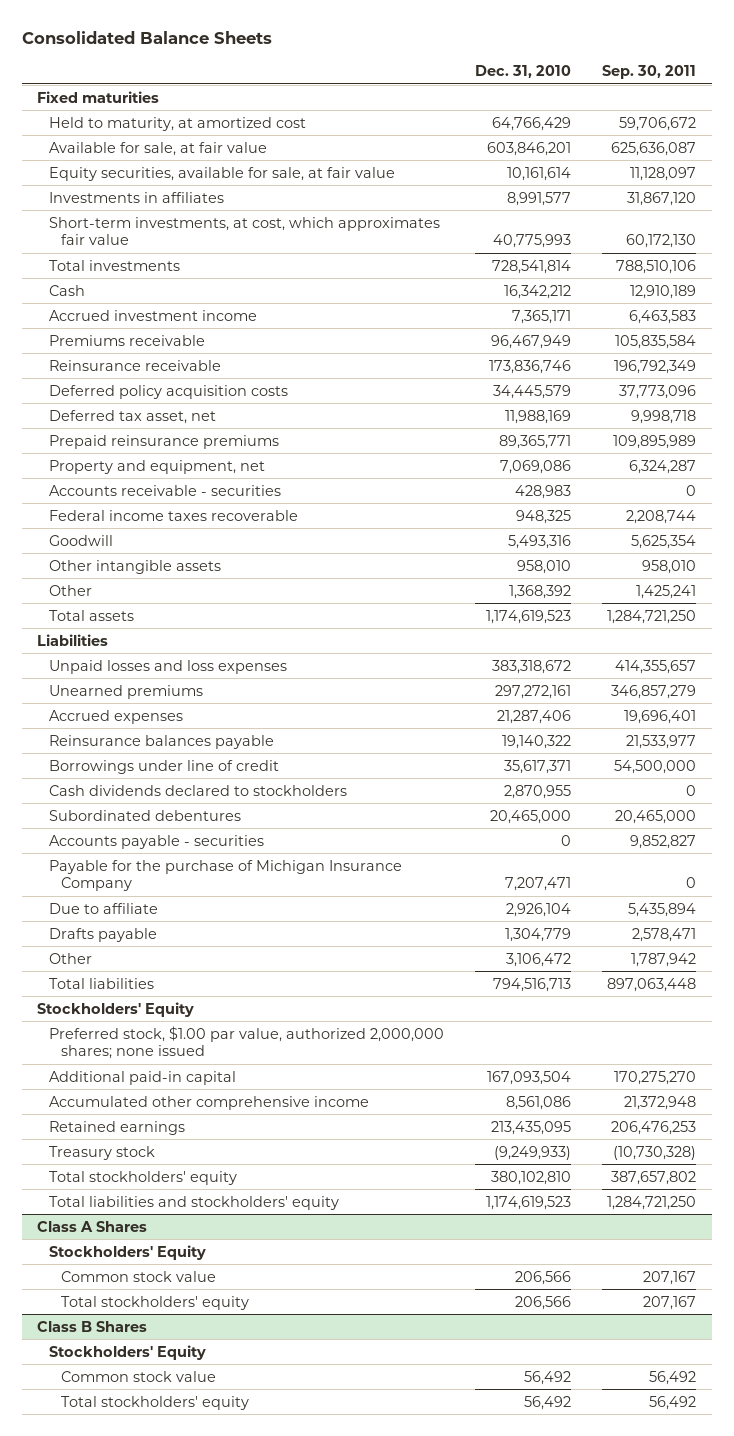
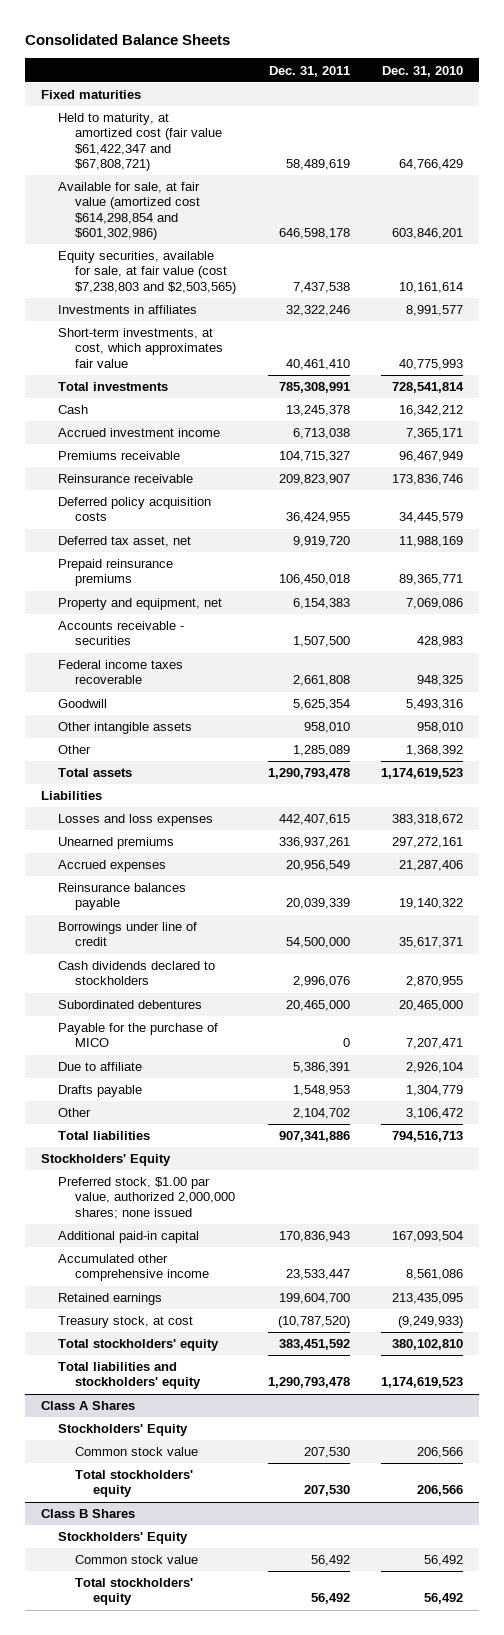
[602,65,697,80] Sep. 30, 2011 -> none
none -> [268,65,350,77] Dec. 31, 2011
[49,116,307,131] Held to maturity, at amortized cost -> [58,113,223,171] Held to maturity, at amortized cost (fair value $61,422,347 and $67,808,721)
[49,141,268,156] Available for sale, at fair value -> [58,182,201,240] Available for sale, at fair value (amortized cost $614,298,854 and $601,302,986)
[49,166,396,181] Equity securities, available for sale, at fair value -> [58,251,237,294] Equity securities, available for sale, at fair value (cost $7,238,803 and $2,503,565)
[49,659,288,674] Unpaid losses and loss expenses -> [58,814,214,827] Losses and loss expenses
[49,834,265,849] Accounts payable - securities -> none
[49,859,403,892] Payable for the purchase of Michigan Insurance Company -> [58,1023,219,1048] Payable for the purchase of MICO
[49,1145,156,1160] Treasury stock -> [58,1316,194,1329] Treasury stock, at cost

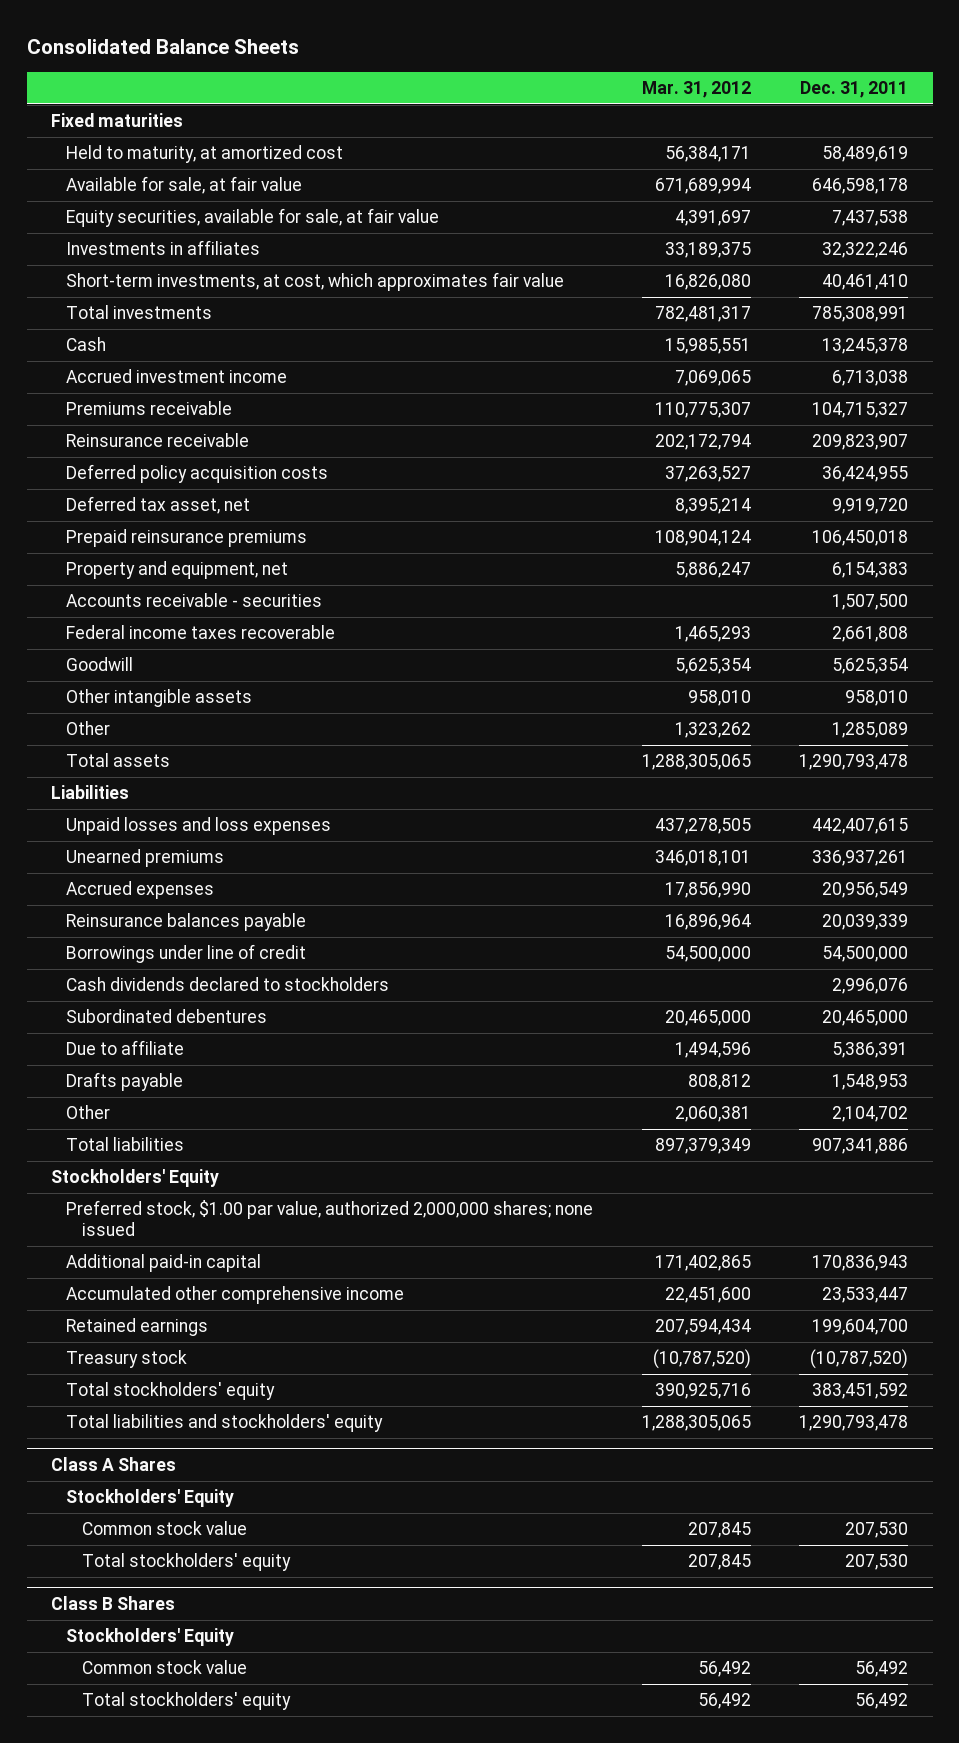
[382,65,464,77] Dec. 31, 2010 -> none
none -> [641,80,751,98] Mar. 31, 2012
[58,113,223,171] Held to maturity, at amortized cost (fair value $61,422,347 and $67,808,721) -> [66,145,344,164] Held to maturity, at amortized cost
[58,182,201,240] Available for sale, at fair value (amortized cost $614,298,854 and $601,302,986) -> [66,176,303,195] Available for sale, at fair value
[58,251,237,294] Equity securities, available for sale, at fair value (cost $7,238,803 and $2,503,565) -> [66,208,440,228] Equity securities, available for sale, at fair value
[58,814,214,827] Losses and loss expenses -> [66,817,332,836] Unpaid losses and loss expenses
[58,1023,219,1048] Payable for the purchase of MICO -> none
[58,1316,194,1329] Treasury stock, at cost -> [66,1350,188,1369] Treasury stock

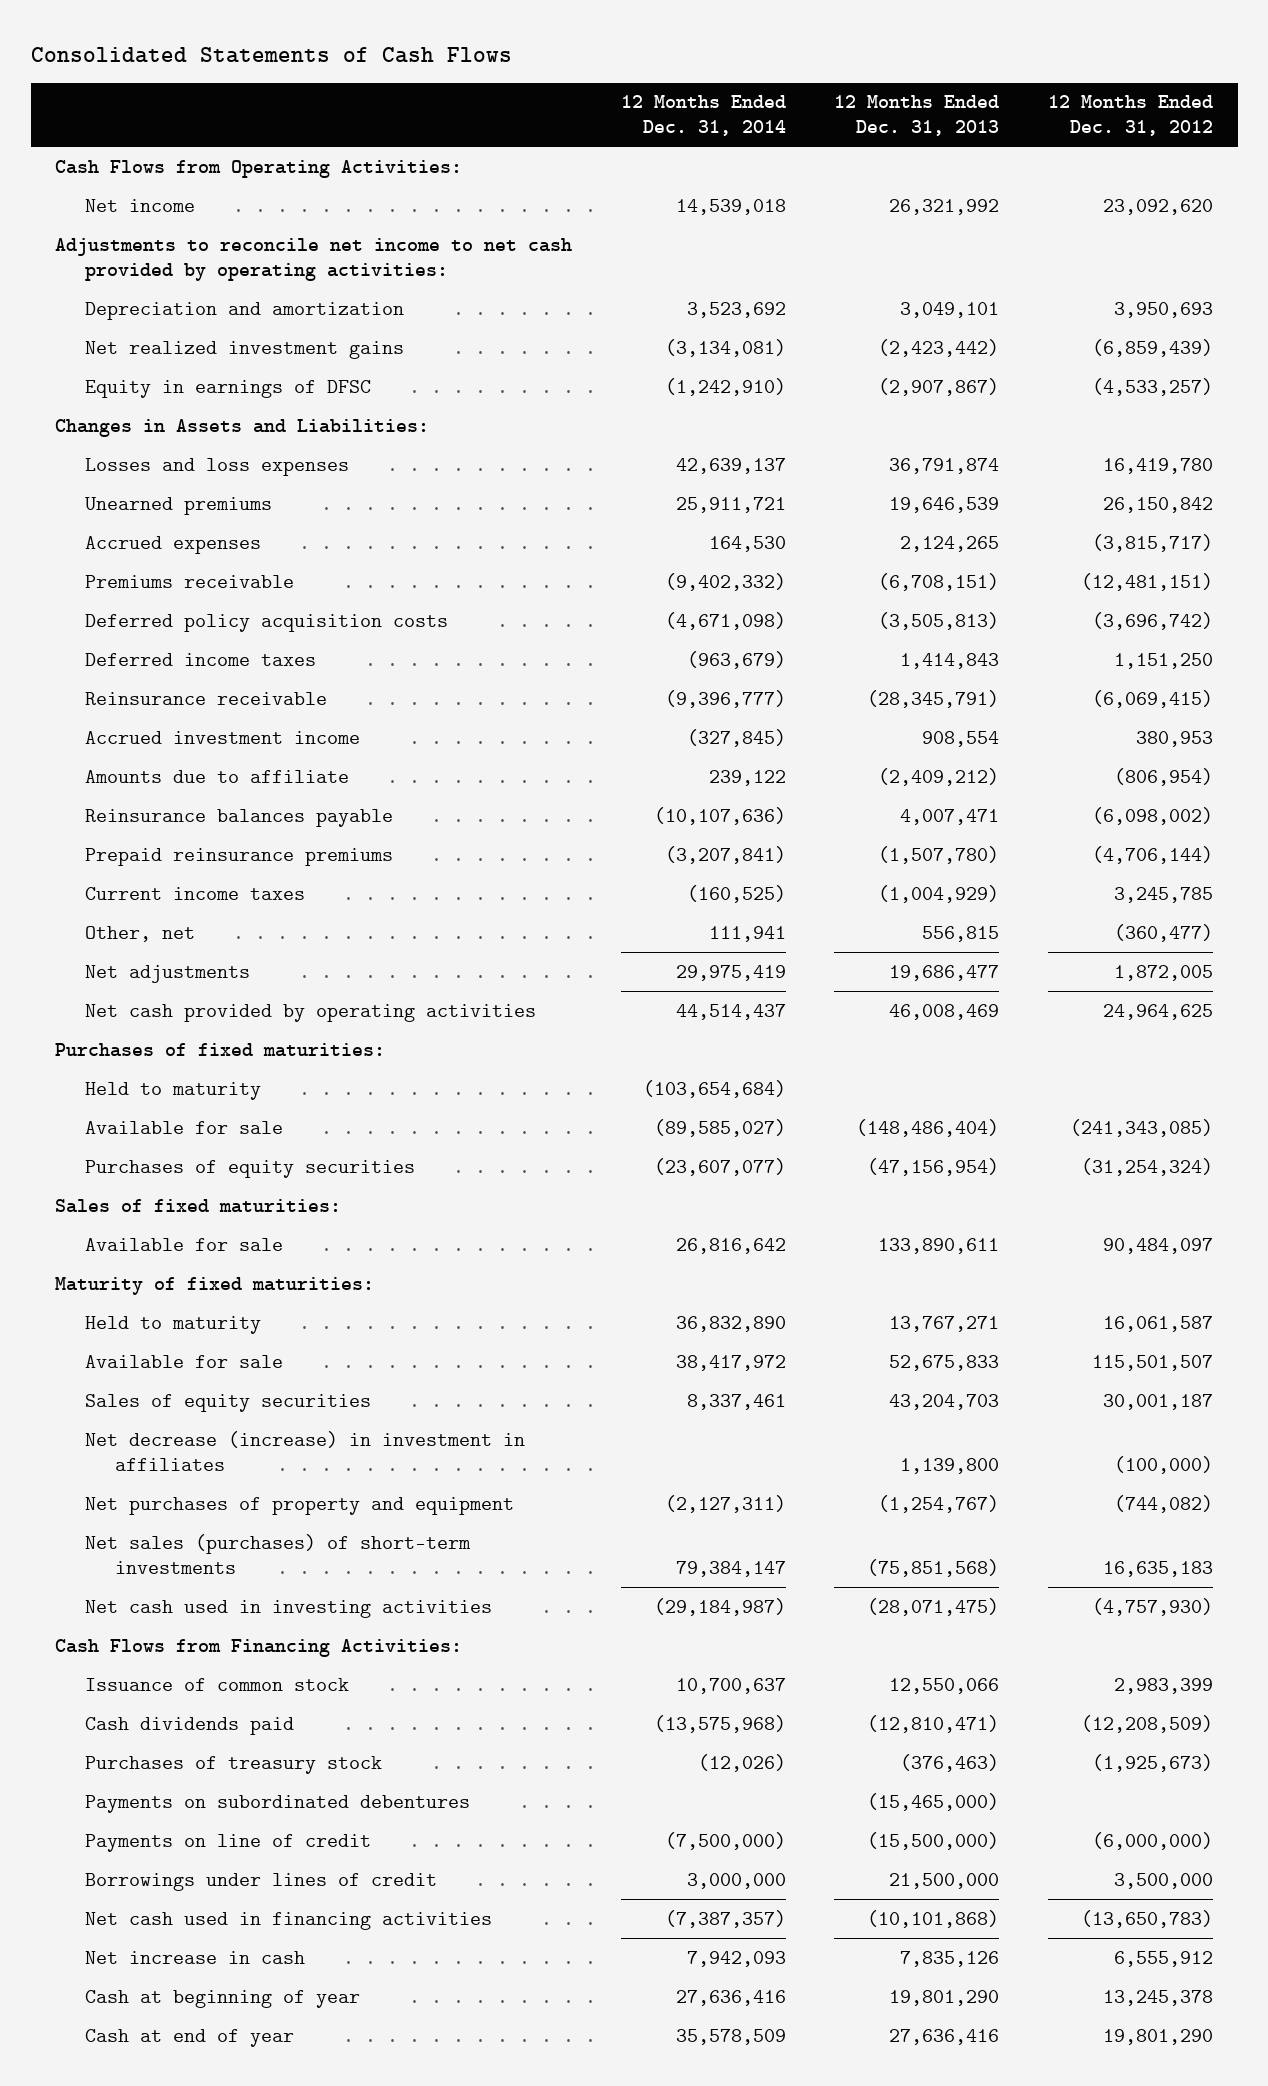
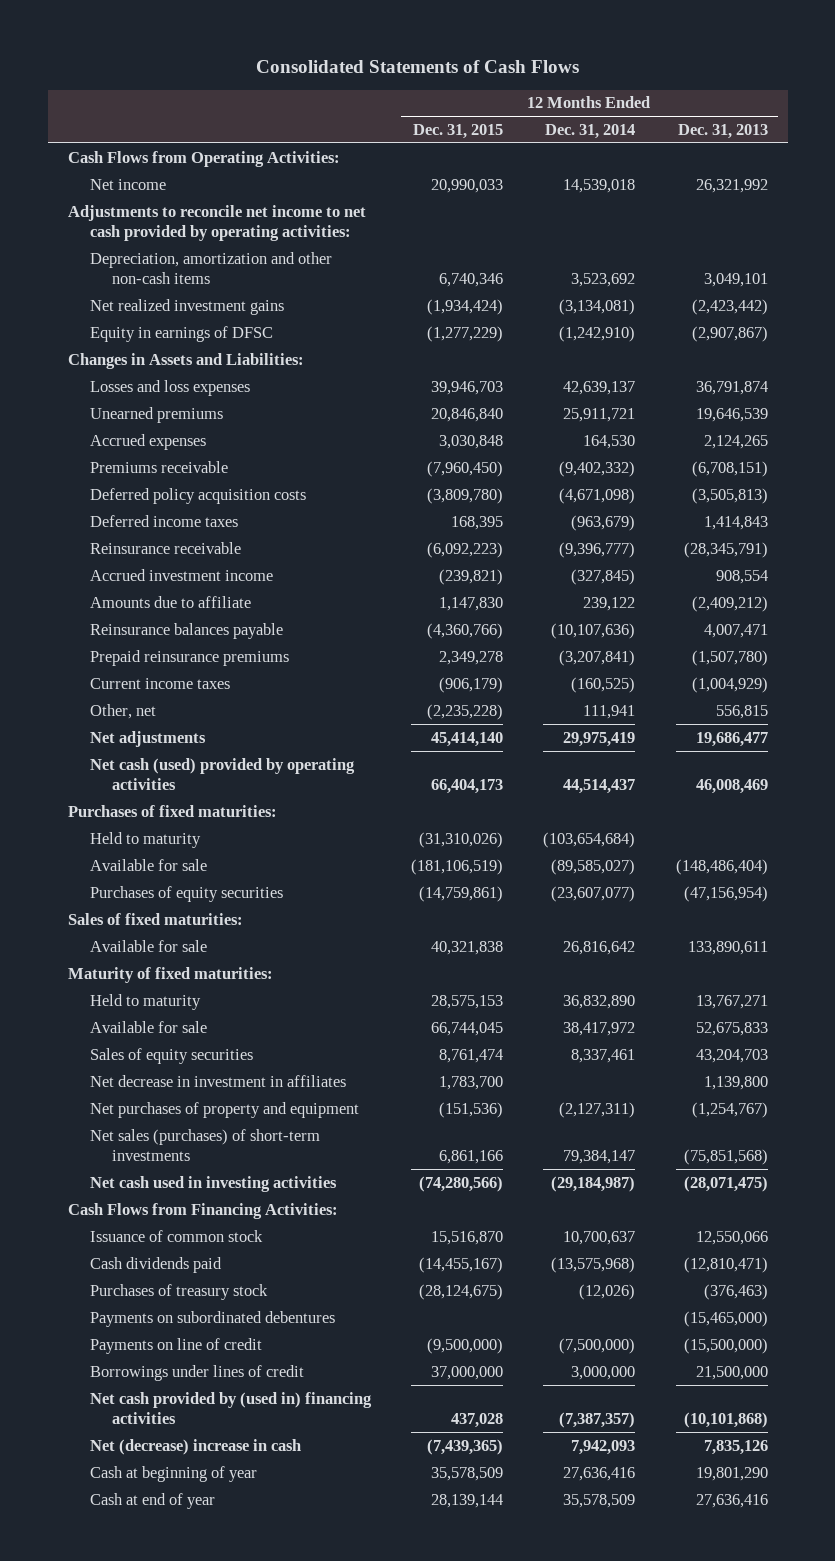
[1048,95,1214,137] 12 Months Ended Dec. 31, 2012 -> none
none -> [413,123,504,139] Dec. 31, 2015
[85,301,405,320] Depreciation and amortization -> [89,251,332,285] Depreciation, amortization and other non-cash items
[85,1003,537,1022] Net cash provided by operating activities -> [89,757,355,791] Net cash (used) provided by operating activities
[85,1430,526,1471] Net decrease (increase) in investment in affiliates -> [89,1074,346,1087] Net decrease in investment in affiliates
[85,1911,493,1930] Net cash used in financing activities -> [89,1391,372,1425] Net cash provided by (used in) financing activities
[85,1950,306,1964] Net increase in cash -> [89,1438,301,1455] Net (decrease) increase in cash

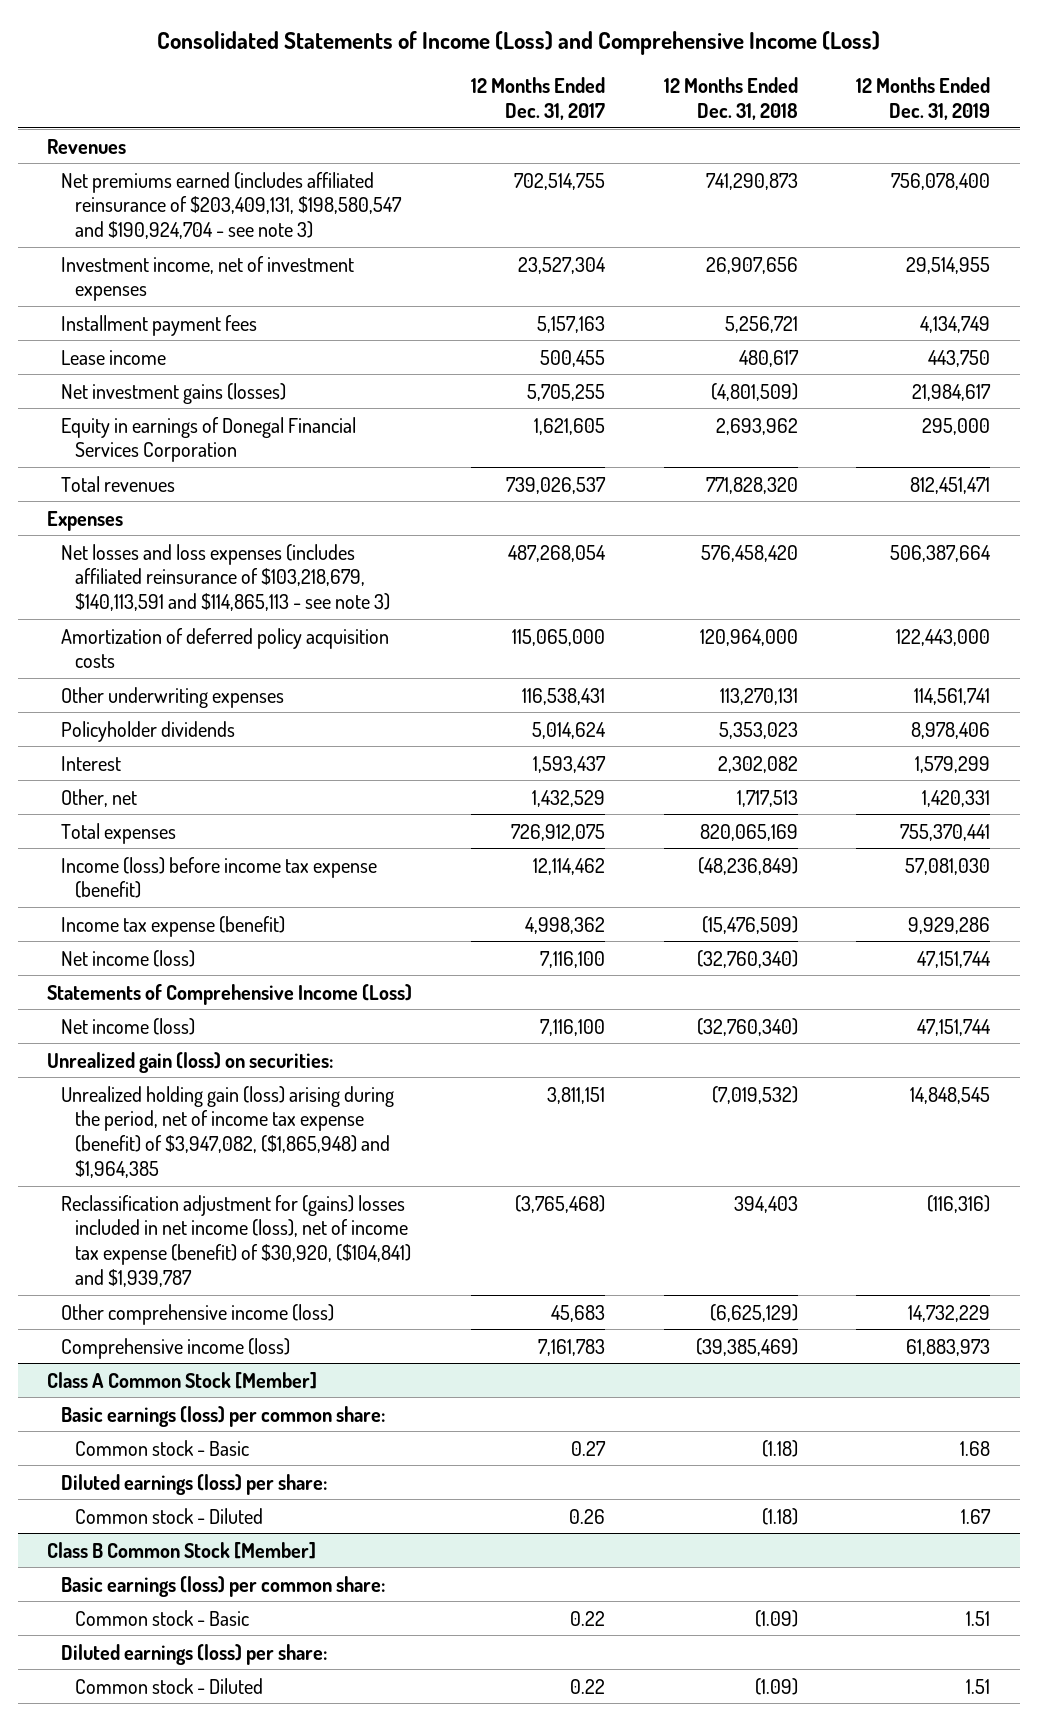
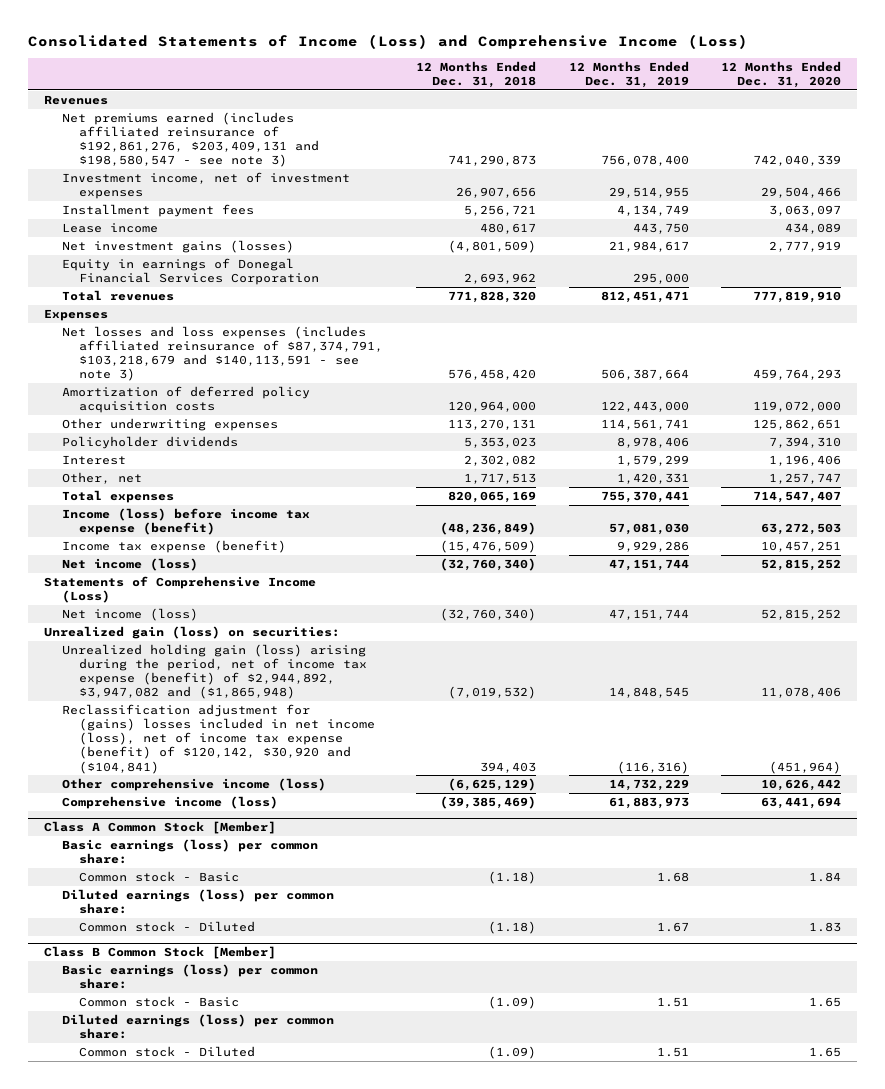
[470,77,605,120] 12 Months Ended Dec. 31, 2017 -> none
none -> [721,60,842,88] 12 Months Ended Dec. 31, 2020
[61,171,403,240] Net premiums earned (includes affiliated reinsurance of $203,409,131, $198,580,547 and $190,924,704 - see note 3) -> [61,111,320,168] Net premiums earned (includes affiliated reinsurance of $192,861,276, $203,409,131 and $198,580,547 - see note 3)
[61,543,391,612] Net losses and loss expenses (includes affiliated reinsurance of $103,218,679, $140,113,591 and $114,865,113 - see note 3) -> [61,325,384,382] Net losses and loss expenses (includes affiliated reinsurance of $87,374,791, $103,218,679 and $140,113,591 - see note 3)
[61,1085,395,1179] Unrealized holding gain (loss) arising during the period, net of income tax expense (benefit) of $3,947,082, ($1,865,948) and $1,964,385 -> [61,643,368,700] Unrealized holding gain (loss) arising during the period, net of income tax expense (benefit) of $2,944,892, $3,947,082 and ($1,865,948)
[61,1194,412,1288] Reclassification adjustment for (gains) losses included in net income (loss), net of income tax expense (benefit) of $30,920, ($104,841) and $1,939,787 -> [61,703,376,774] Reclassification adjustment for (gains) losses included in net income (loss), net of income tax expense (benefit) of $120,142, $30,920 and ($104,841)
[61,1473,328,1495] Diluted earnings (loss) per share: -> [61,888,334,915] Diluted earnings (loss) per common share:
[61,1643,328,1665] Diluted earnings (loss) per share: -> [61,1013,334,1040] Diluted earnings (loss) per common share:

